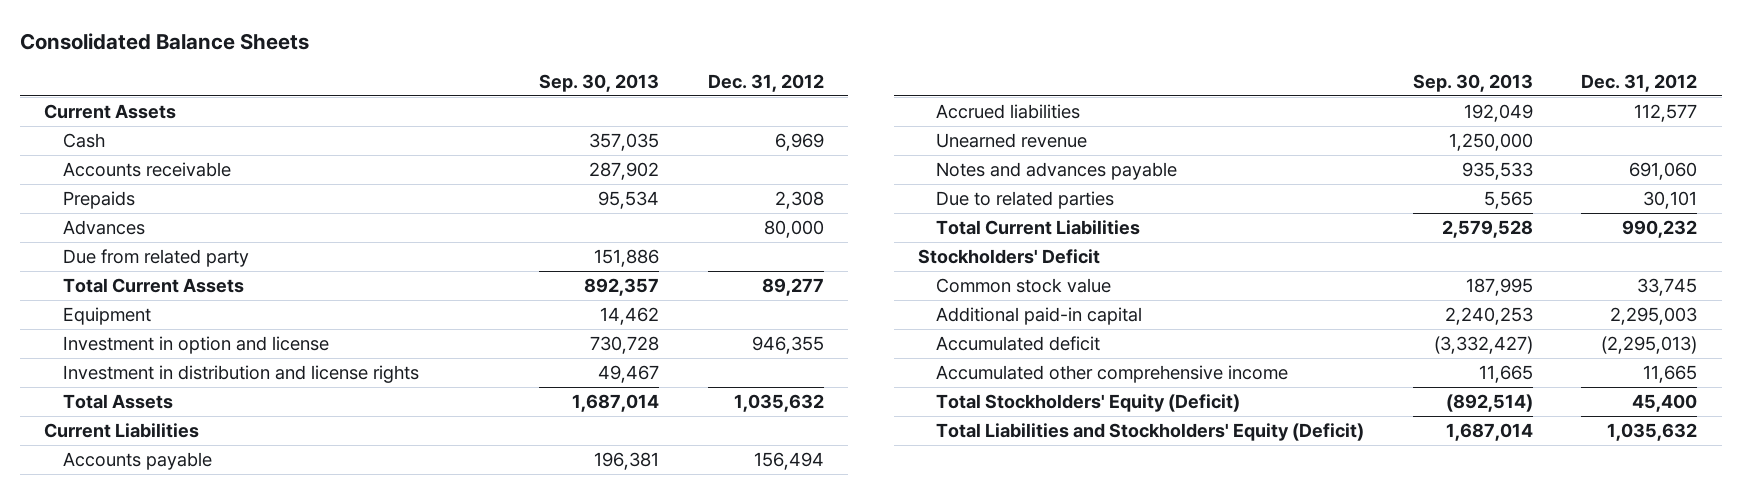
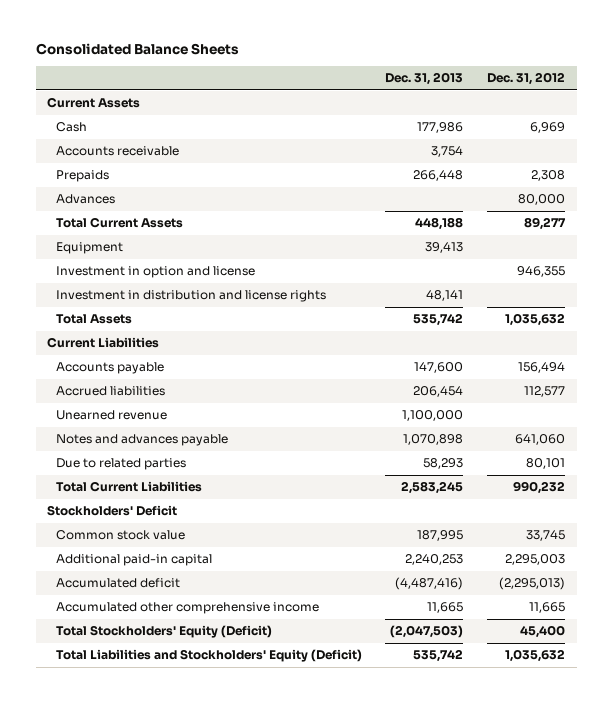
[539,73,660,92] Sep. 30, 2013 -> none
none -> [385,72,464,86] Dec. 31, 2013
[62,248,249,267] Due from related party -> none
[1629,161,1698,180] 691,060 -> [514,434,565,446] 641,060
[1643,190,1698,209] 30,101 -> [525,458,565,470] 80,101

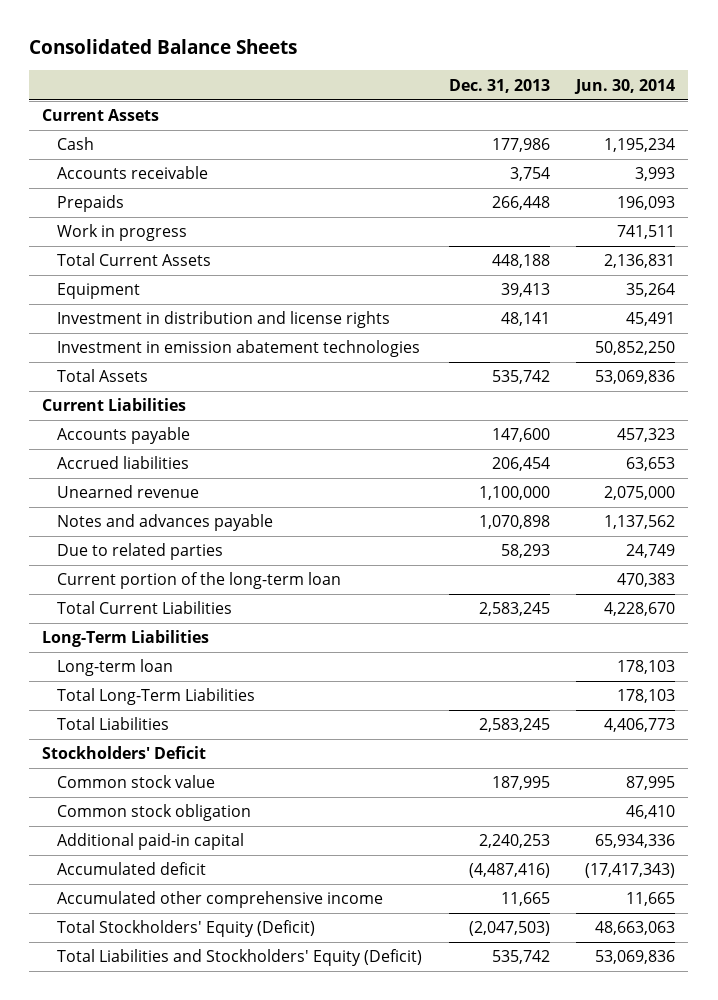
[486,72,565,86] Dec. 31, 2012 -> none
none -> [574,78,676,94] Jun. 30, 2014
[55,194,115,205] Advances -> none
none -> [57,224,188,242] Work in progress
[55,266,255,279] Investment in option and license -> none
none -> [57,340,421,358] Investment in emission abatement technologies
none -> [57,572,342,590] Current portion of the long-term loan
none -> [42,630,210,648] Long-Term Liabilities
none -> [57,659,174,677] Long-term loan
none -> [57,688,256,706] Total Long-Term Liabilities
none -> [57,717,170,731] Total Liabilities
none -> [57,804,252,822] Common stock obligation

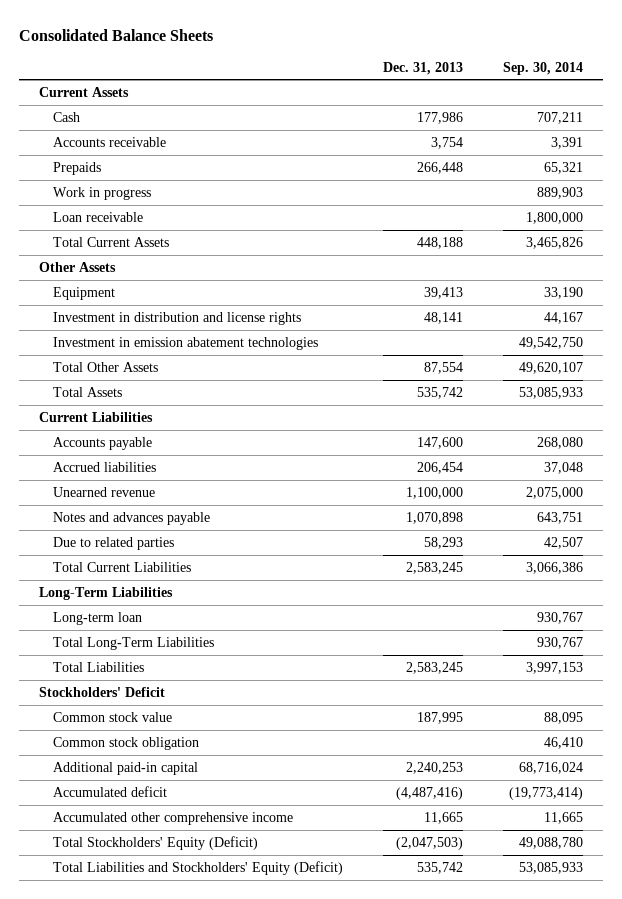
[574,78,676,94] Jun. 30, 2014 -> none
none -> [502,61,583,75] Sep. 30, 2014
none -> [53,211,144,222] Loan receivable
none -> [39,261,117,272] Other Assets
none -> [53,361,159,372] Total Other Assets
[57,572,342,590] Current portion of the long-term loan -> none

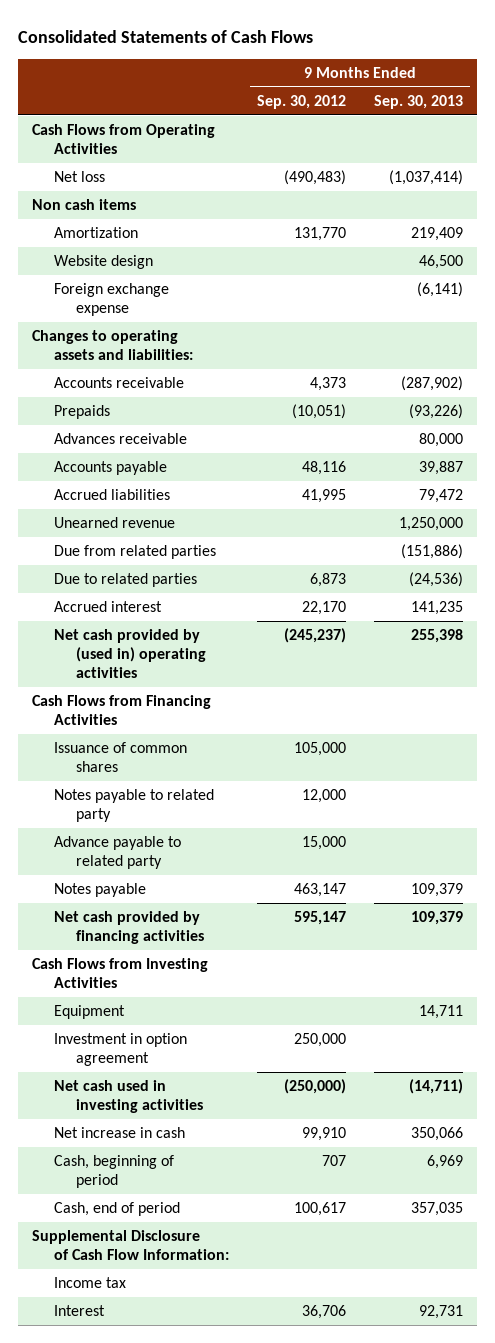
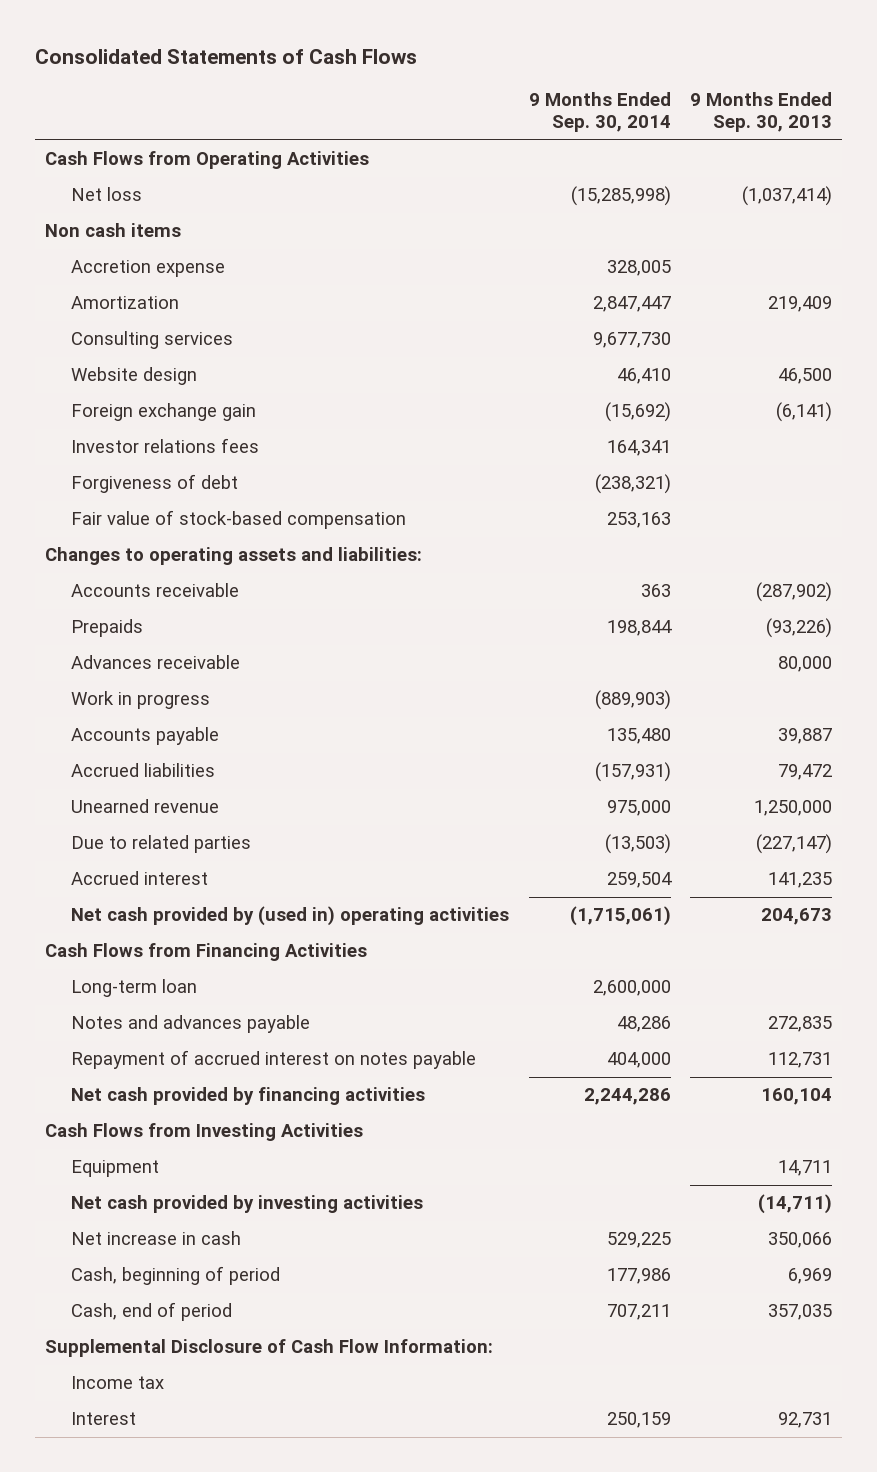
[257,94,347,109] Sep. 30, 2012 -> none
none -> [528,92,671,133] 9 Months Ended Sep. 30, 2014
none -> [70,260,225,278] Accretion expense
none -> [70,331,233,350] Consulting services
[54,283,170,316] Foreign exchange expense -> [70,403,256,422] Foreign exchange gain
none -> [70,438,259,454] Investor relations fees
none -> [70,474,238,494] Forgiveness of debt
none -> [70,510,406,530] Fair value of stock-based compensation
none -> [70,691,210,710] Work in progress
[54,545,217,560] Due from related parties -> none
[409,572,464,588] (24,536) -> [756,834,833,855] (227,147)
[411,629,464,644] 255,398 -> [761,908,833,926] 204,673
[54,742,188,772] Issuance of common shares -> none
[54,789,215,822] Notes payable to related party -> none
[54,836,182,869] Advance payable to related party -> none
none -> [70,979,197,998] Long-term loan
[54,883,147,898] Notes payable -> [70,1015,310,1034] Notes and advances payable
[411,883,464,898] 109,379 -> [768,1016,833,1033] 272,835
none -> [70,1050,476,1070] Repayment of accrued interest on notes payable
[411,911,464,926] 109,379 -> [761,1088,833,1106] 160,104
[54,1033,188,1066] Investment in option agreement -> none
[54,1080,204,1113] Net cash used in investing activities -> [70,1195,423,1214] Net cash provided by investing activities

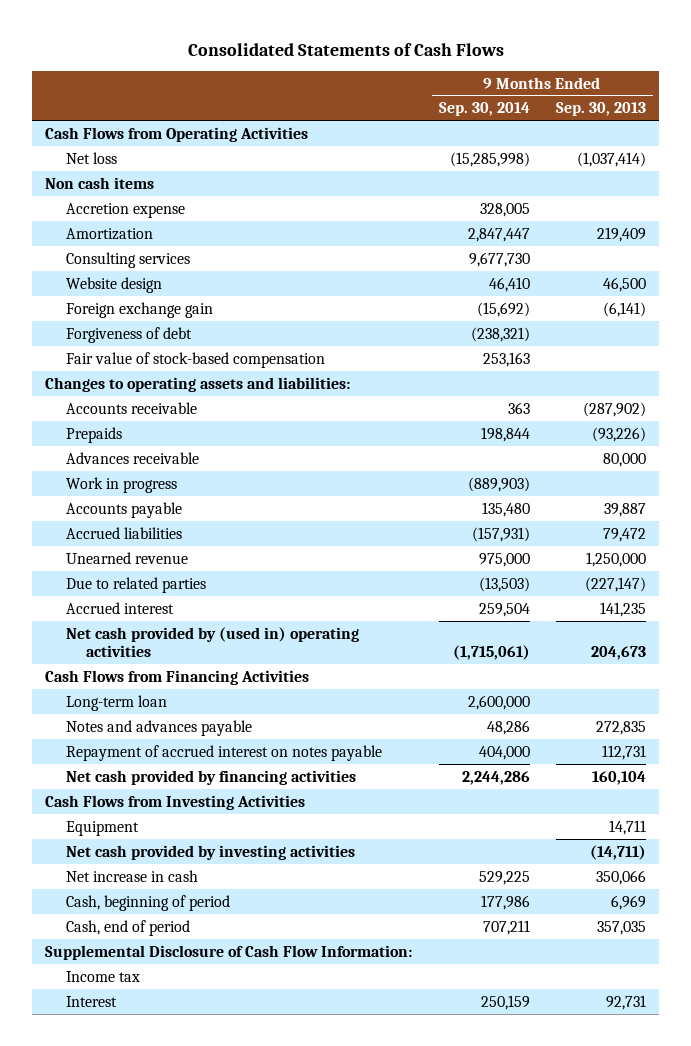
[70,438,259,454] Investor relations fees -> none

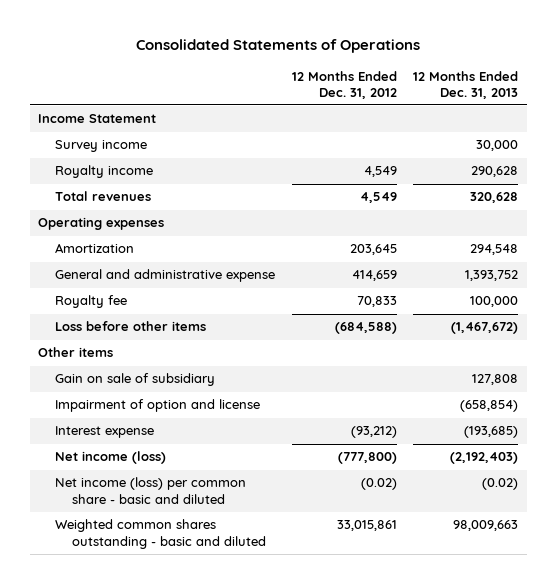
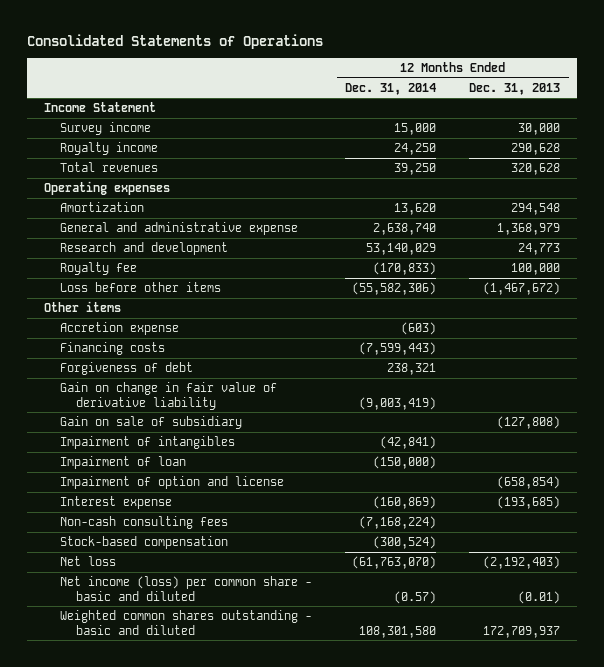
[291,70,397,99] 12 Months Ended Dec. 31, 2012 -> none
none -> [345,82,437,95] Dec. 31, 2014
[465,270,519,282] 1,393,752 -> [497,223,561,236] 1,368,979
none -> [59,242,228,256] Research and development
none -> [59,322,179,336] Accretion expense
none -> [59,342,165,356] Financing costs
none -> [59,362,193,376] Forgiveness of debt
none -> [59,382,277,410] Gain on change in fair value of derivative liability
[472,374,519,386] 127,808 -> [497,416,561,430] (127,808)
none -> [59,436,235,450] Impairment of intangibles
none -> [59,456,186,470] Impairment of loan
none -> [59,516,228,530] Non-cash consulting fees
none -> [59,536,228,550] Stock-based compensation
[54,451,166,465] Net income (loss) -> [59,556,116,567] Net loss
[482,478,519,491] (0.02) -> [518,590,561,604] (0.01)
[453,520,519,532] 98,009,663 -> [483,625,561,638] 172,709,937

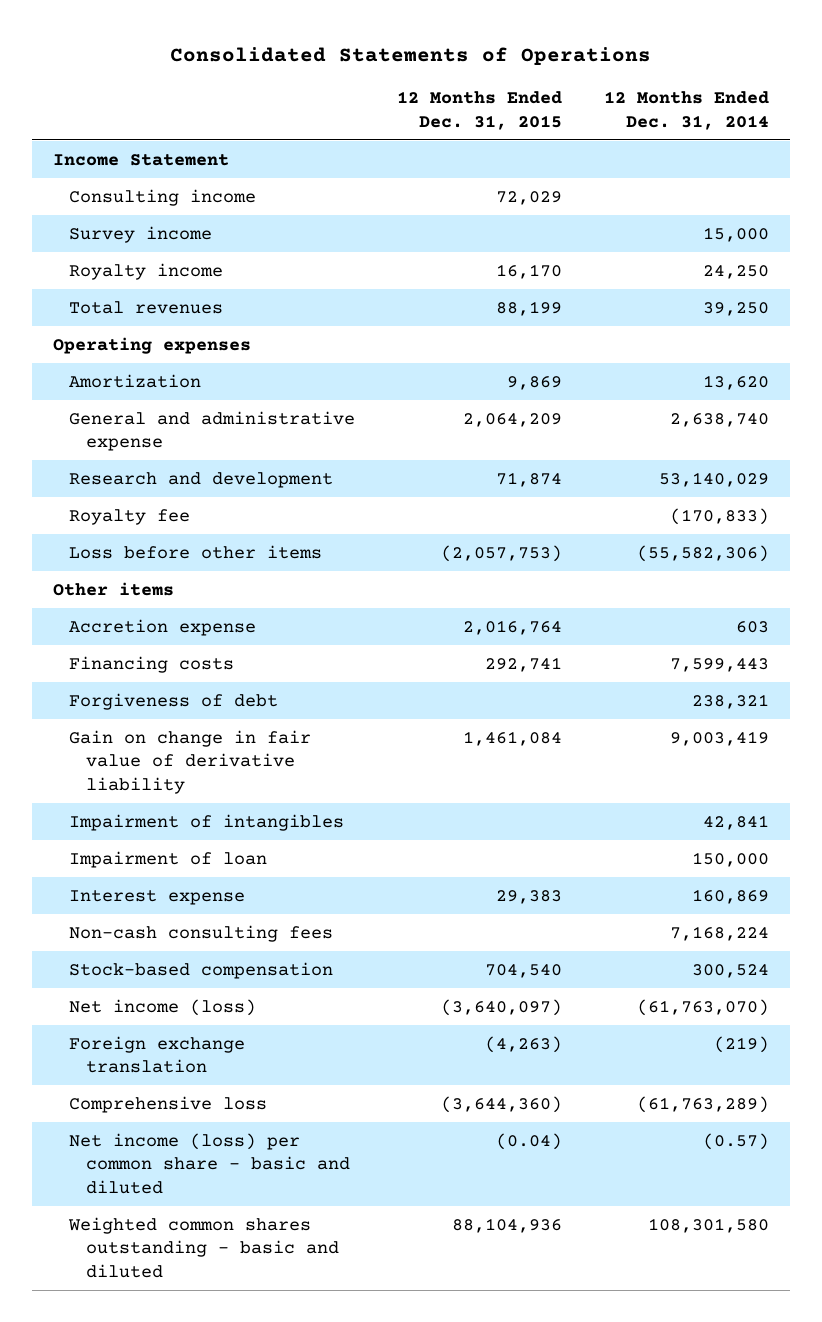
[469,82,561,95] Dec. 31, 2013 -> none
none -> [397,91,563,130] 12 Months Ended Dec. 31, 2015
none -> [69,188,257,206] Consulting income
[401,322,437,336] (603) -> [735,620,769,633] 603
[359,342,437,356] (7,599,443) -> [669,657,769,672] 7,599,443
[59,416,242,430] Gain on sale of subsidiary -> none
[59,476,284,490] Impairment of option and license -> none
[359,396,437,410] (9,003,419) -> [669,730,769,746] 9,003,419
[380,436,437,450] (42,841) -> [702,814,769,830] 42,841
[373,456,437,470] (150,000) -> [691,851,769,867] 150,000
[373,496,437,510] (160,869) -> [691,888,769,904] 160,869
[359,516,437,530] (7,168,224) -> [669,925,769,941] 7,168,224
[373,536,437,550] (300,524) -> [691,963,769,978] 300,524
[59,556,116,567] Net loss -> [69,998,257,1016] Net income (loss)
none -> [69,1035,246,1074] Foreign exchange translation
none -> [69,1095,268,1113] Comprehensive loss

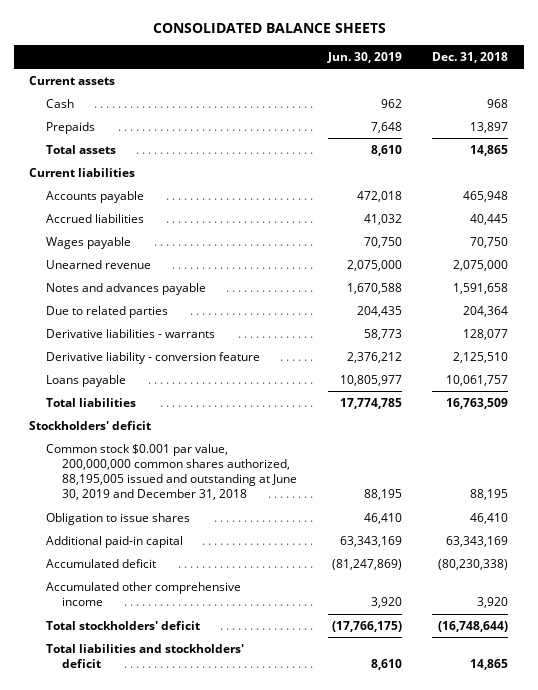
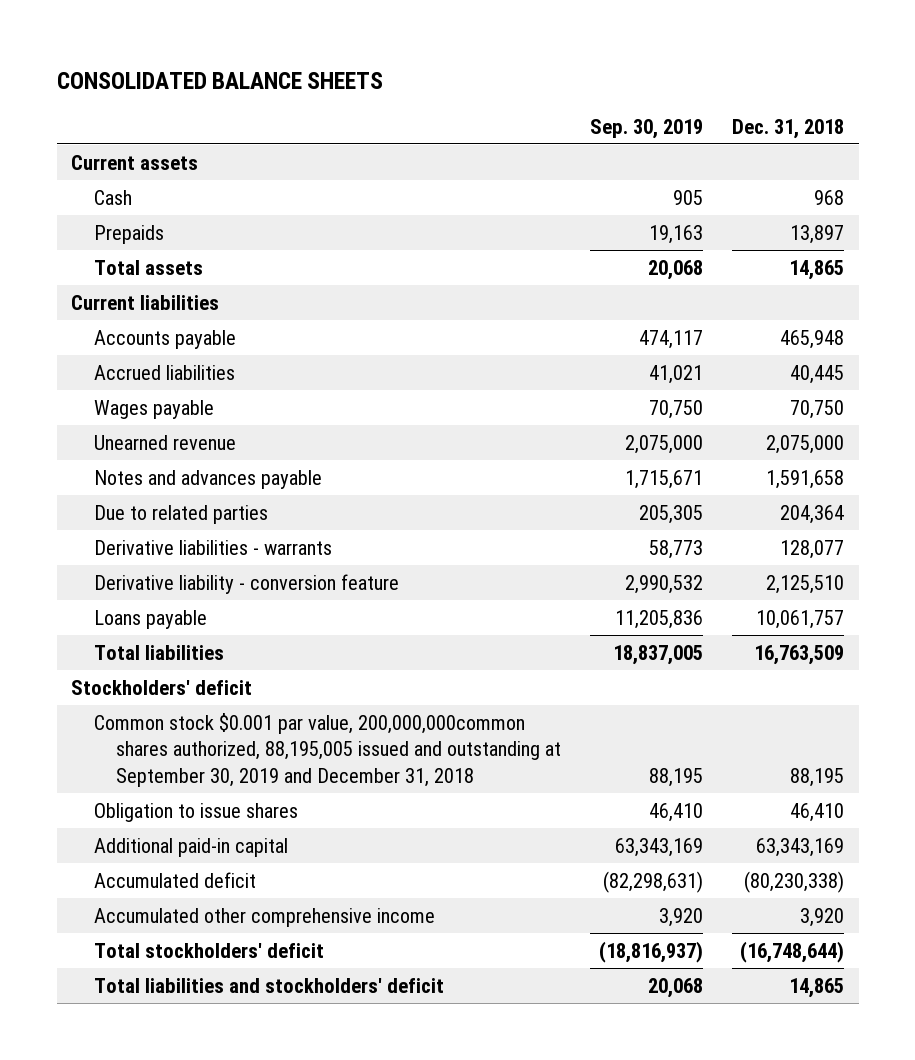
[326,51,402,63] Jun. 30, 2019 -> none
none -> [590,118,704,139] Sep. 30, 2019
[45,443,298,501] Common stock $0.001 par value, 200,000,000 common shares authorized, 88,195,005 issued and outstanding at June 30, 2019 and December 31, 2018 -> [93,712,562,787] Common stock $0.001 par value, 200,000,000common shares authorized, 88,195,005 issued and outstanding at September 30, 2019 and December 31, 2018

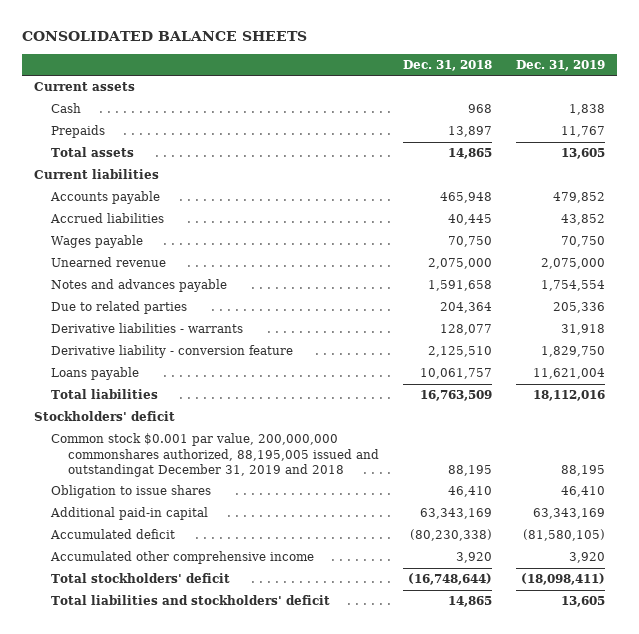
[590,118,704,139] Sep. 30, 2019 -> none
none -> [515,59,605,71] Dec. 31, 2019
[93,712,562,787] Common stock $0.001 par value, 200,000,000common shares authorized, 88,195,005 issued and outstanding at September 30, 2019 and December 31, 2018 -> [51,433,379,478] Common stock $0.001 par value, 200,000,000 commonshares authorized, 88,195,005 issued and outstandingat December 31, 2019 and 2018

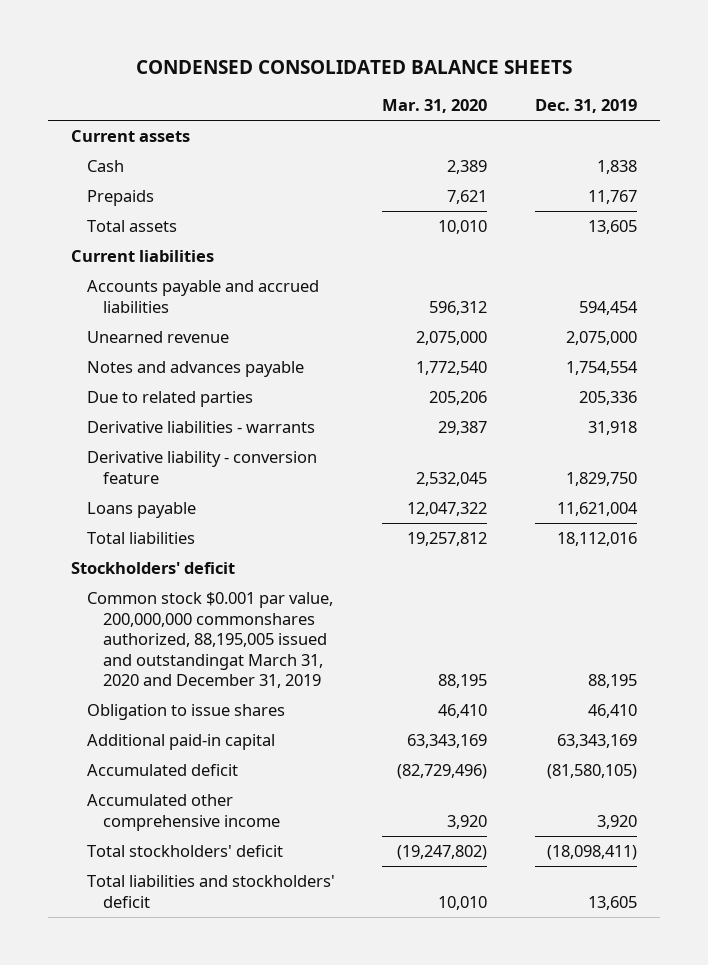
[22,31,308,42] CONSOLIDATED BALANCE SHEETS -> [136,59,573,74] CONDENSED CONSOLIDATED BALANCE SHEETS
[402,59,492,71] Dec. 31, 2018 -> none
none -> [382,99,488,114] Mar. 31, 2020
[50,191,161,205] Accounts payable -> none
[50,213,165,224] Accrued liabilities -> none
[51,235,144,249] Wages payable -> none
none -> [87,280,320,313] Accounts payable and accrued liabilities
[51,433,379,478] Common stock $0.001 par value, 200,000,000 commonshares authorized, 88,195,005 issued and outstandingat December 31, 2019 and 2018 -> [87,592,334,689] Common stock $0.001 par value, 200,000,000 commonshares authorized, 88,195,005 issued and outstandingat March 31, 2020 and December 31, 2019

